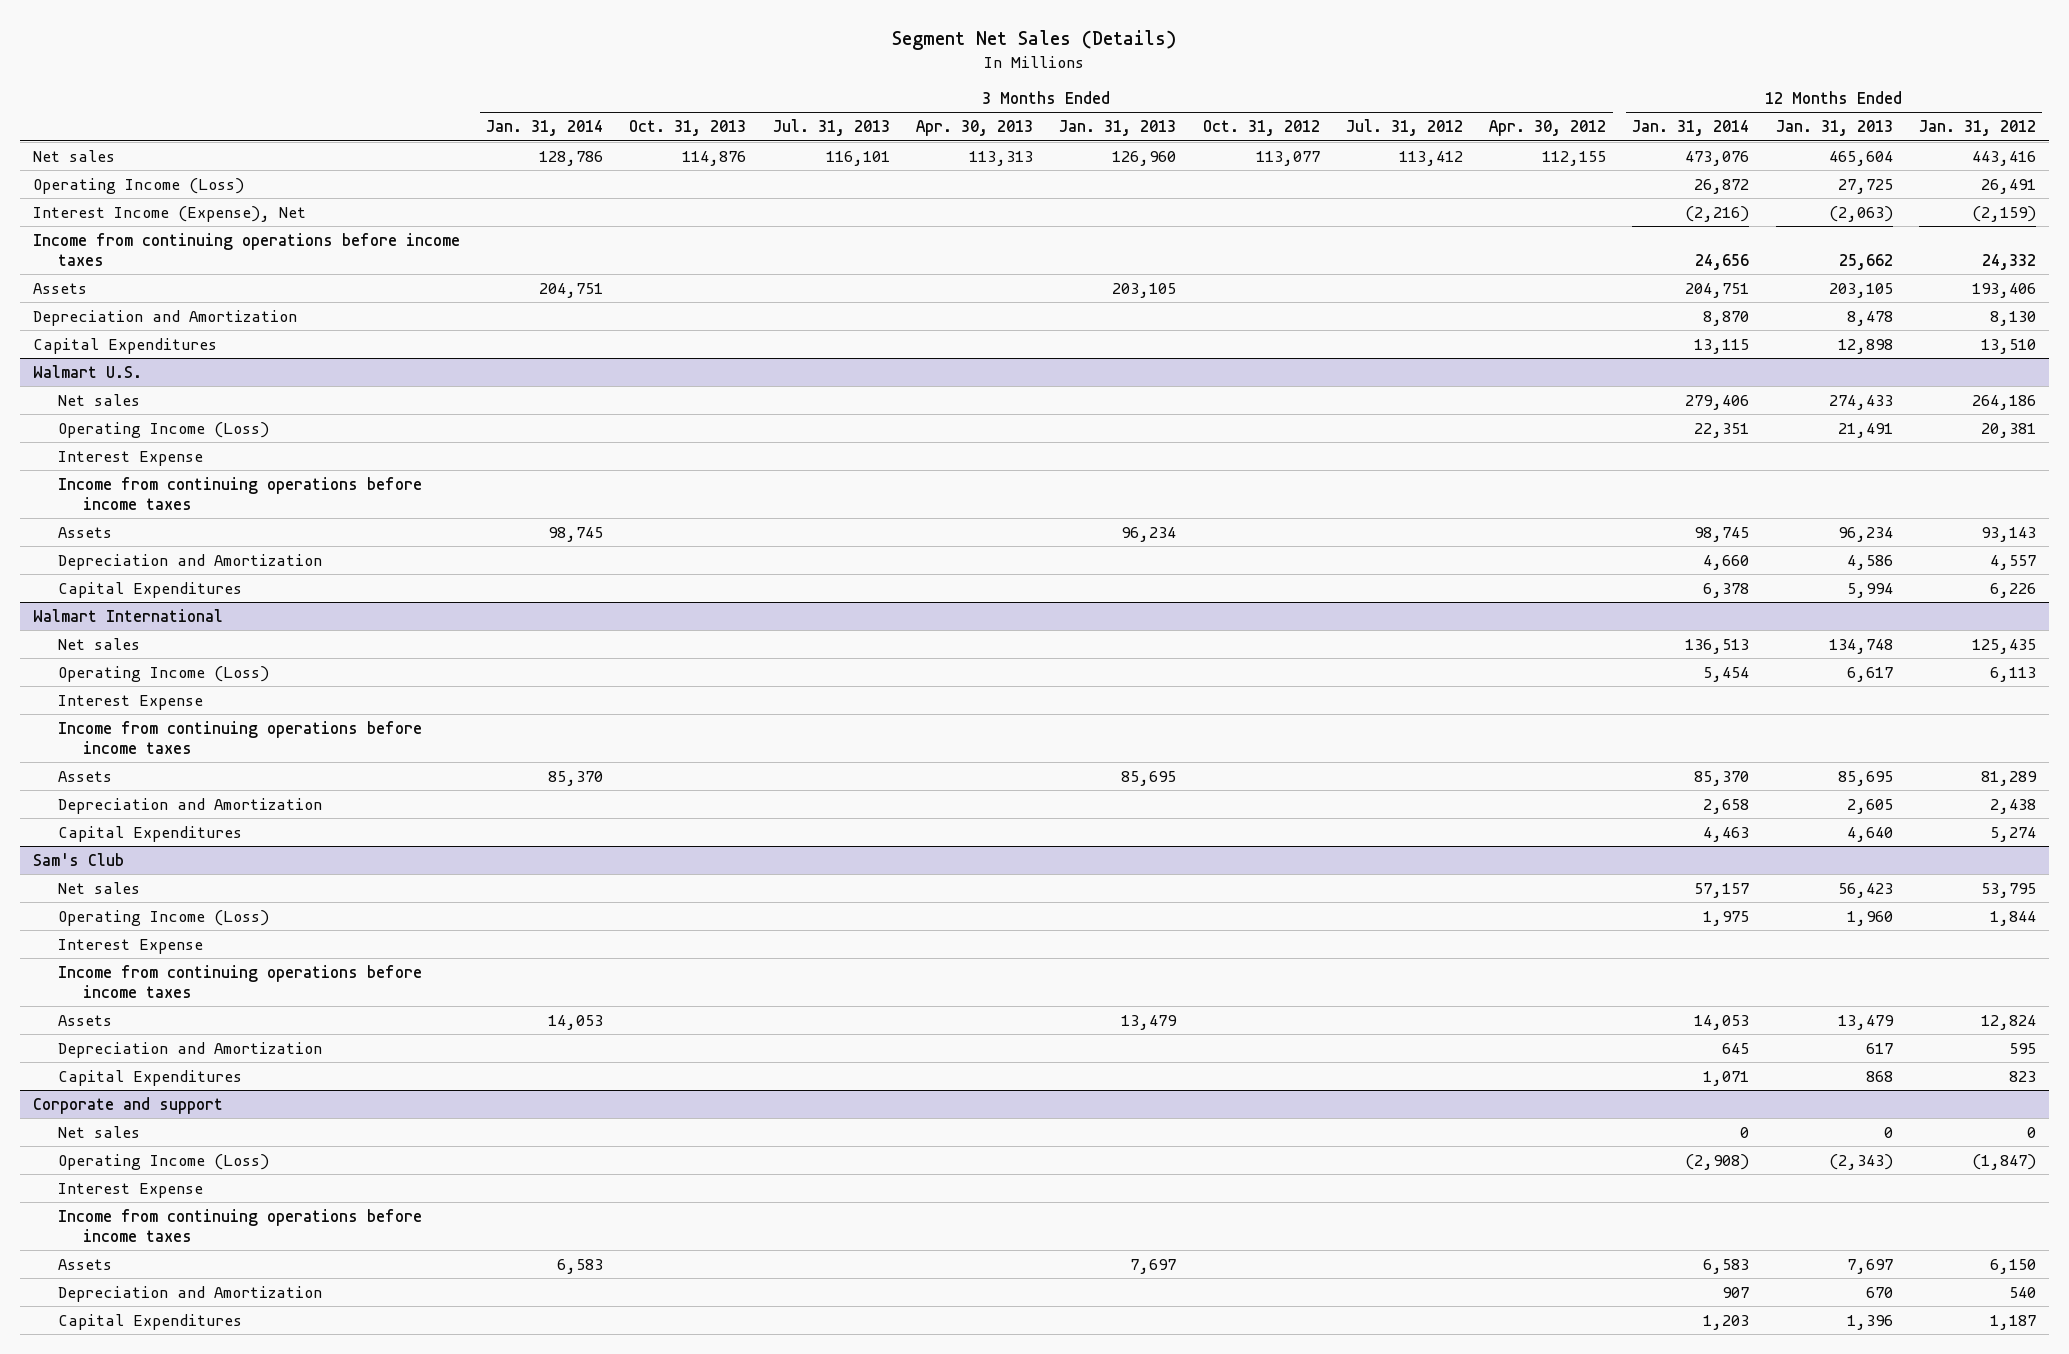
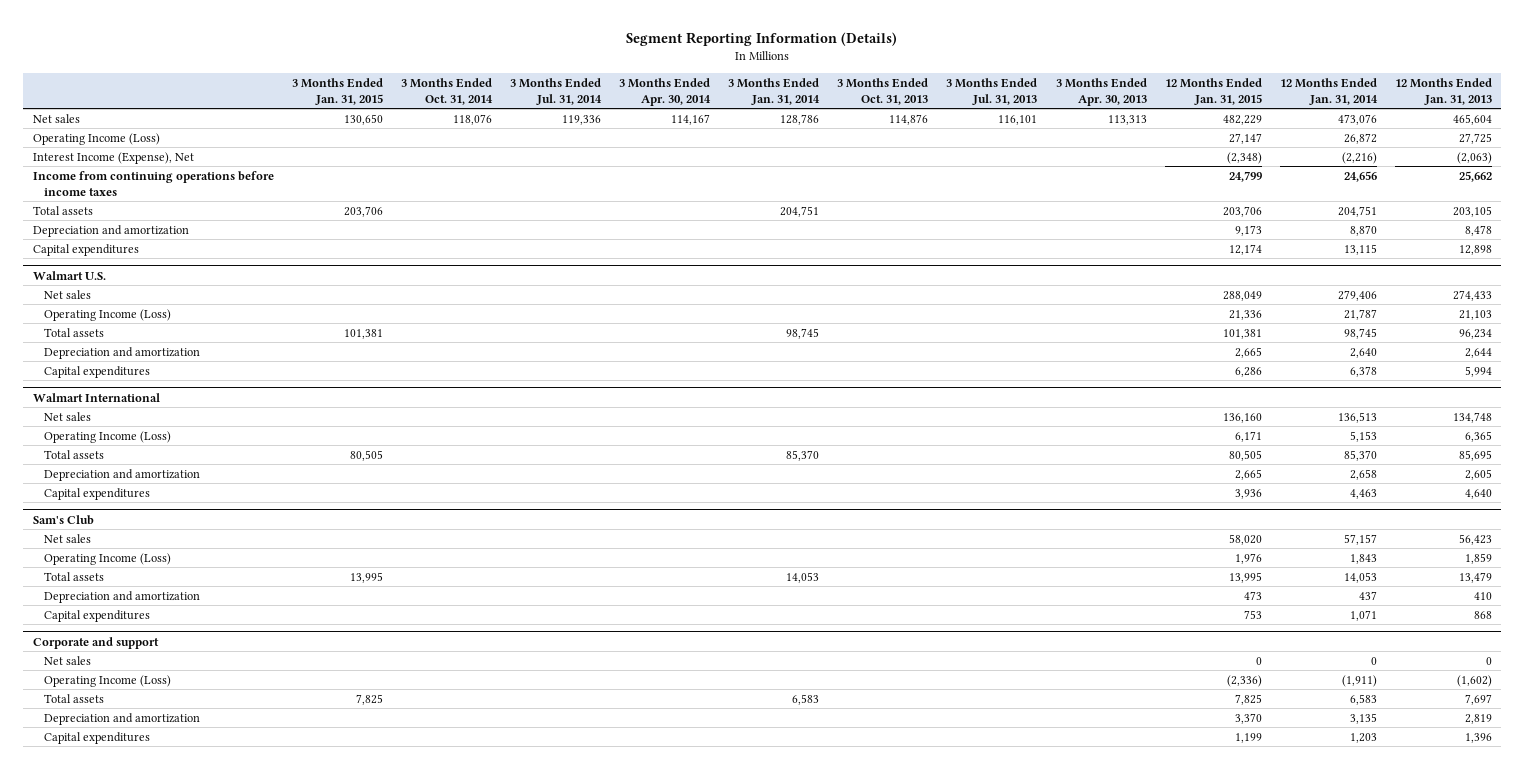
[892,30,1177,51] Segment Net Sales (Details) -> [626,32,898,47] Segment Reporting Information (Details)
[1059,120,1177,137] Jan. 31, 2013 -> none
[1202,120,1320,137] Oct. 31, 2012 -> none
[1345,119,1463,137] Jul. 31, 2012 -> none
[1489,120,1607,137] Apr. 30, 2012 -> none
[1918,120,2036,137] Jan. 31, 2012 -> none
none -> [291,77,383,105] 3 Months Ended Jan. 31, 2015
none -> [400,77,493,105] 3 Months Ended Oct. 31, 2014
none -> [509,77,602,105] 3 Months Ended Jul. 31, 2014
none -> [619,77,712,106] 3 Months Ended Apr. 30, 2014
none -> [1164,77,1262,105] 12 Months Ended Jan. 31, 2015
[32,282,87,294] Assets -> [32,205,93,215] Total assets
[32,309,297,326] Depreciation and Amortization -> [32,224,189,237] Depreciation and amortization
[32,337,217,354] Capital Expenditures -> [32,243,139,256] Capital expenditures
[57,450,203,466] Interest Expense -> none
[57,476,422,510] Income from continuing operations before income taxes -> none
[1694,422,1750,438] 22,351 -> [1343,308,1377,320] 21,787
[1837,422,1893,438] 21,491 -> [1459,309,1493,320] 21,103
[57,526,112,538] Assets -> [43,327,104,337] Total assets
[57,553,322,570] Depreciation and Amortization -> [43,346,200,359] Depreciation and amortization
[1703,554,1750,570] 4,660 -> [1349,347,1377,358] 2,640
[1846,554,1893,570] 4,586 -> [1465,347,1493,358] 2,644
[57,581,242,598] Capital Expenditures -> [43,365,150,378] Capital expenditures
[57,694,203,710] Interest Expense -> none
[57,720,422,754] Income from continuing operations before income taxes -> none
[1703,666,1750,682] 5,454 -> [1349,430,1377,442] 5,153
[1846,666,1893,682] 6,617 -> [1465,430,1493,442] 6,365
[57,770,112,782] Assets -> [43,449,104,459] Total assets
[57,797,322,814] Depreciation and Amortization -> [43,468,200,481] Depreciation and amortization
[57,825,242,842] Capital Expenditures -> [43,487,150,500] Capital expenditures
[57,938,203,954] Interest Expense -> none
[57,964,422,998] Income from continuing operations before income taxes -> none
[1703,910,1750,926] 1,975 -> [1349,553,1377,564] 1,843
[1846,910,1893,926] 1,960 -> [1465,552,1493,564] 1,859
[57,1014,112,1026] Assets -> [43,571,104,581] Total assets
[57,1041,322,1058] Depreciation and Amortization -> [43,590,200,603] Depreciation and amortization
[1722,1042,1750,1054] 645 -> [1358,590,1377,600] 437
[1865,1042,1893,1054] 617 -> [1474,591,1493,600] 410
[57,1069,242,1086] Capital Expenditures -> [43,609,150,622] Capital expenditures
[57,1182,203,1198] Interest Expense -> none
[57,1208,422,1242] Income from continuing operations before income taxes -> none
[1685,1153,1750,1170] (2,908) -> [1341,674,1377,687] (1,911)
[1828,1153,1893,1170] (2,343) -> [1457,674,1493,687] (1,602)
[57,1258,112,1270] Assets -> [43,693,104,703] Total assets
[57,1285,322,1302] Depreciation and Amortization -> [43,712,200,725] Depreciation and amortization
[1722,1286,1750,1298] 907 -> [1349,712,1377,724] 3,135
[1865,1286,1893,1298] 670 -> [1465,713,1493,724] 2,819
[57,1313,242,1330] Capital Expenditures -> [43,731,150,744] Capital expenditures

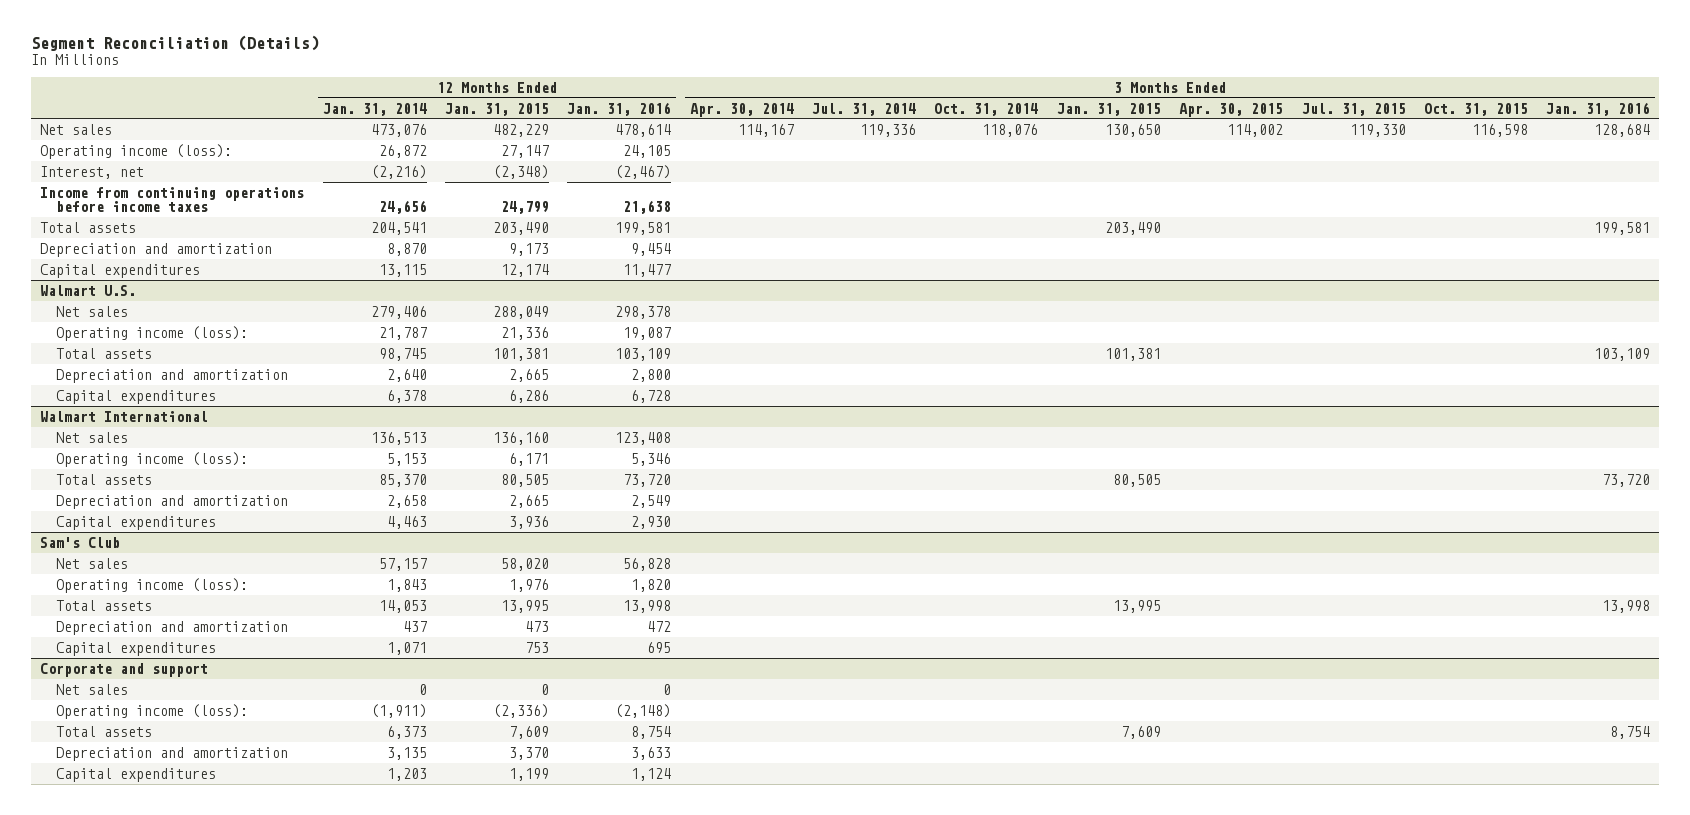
[626,32,898,47] Segment Reporting Information (Details) -> [30,35,319,52] Segment Reconciliation (Details)
[728,77,821,105] 3 Months Ended Jan. 31, 2014 -> none
[837,77,929,105] 3 Months Ended Oct. 31, 2013 -> none
[946,77,1038,105] 3 Months Ended Jul. 31, 2013 -> none
[1055,77,1147,106] 3 Months Ended Apr. 30, 2013 -> none
[1395,77,1493,105] 12 Months Ended Jan. 31, 2013 -> none
none -> [567,101,672,116] Jan. 31, 2016
none -> [1179,102,1284,117] Apr. 30, 2015
none -> [1301,102,1406,116] Jul. 31, 2015
none -> [1423,102,1528,116] Oct. 31, 2015
none -> [1546,101,1651,116] Jan. 31, 2016
[32,132,160,145] Operating Income (Loss) -> [40,143,233,159] Operating income (loss):
[32,151,194,164] Interest Income (Expense), Net -> [40,165,145,179] Interest, net
[343,205,383,217] 203,706 -> [1104,221,1161,235] 203,490
[1222,205,1262,217] 203,706 -> [492,221,549,235] 203,490
[1337,205,1377,217] 204,751 -> [370,221,427,235] 204,541
[43,308,171,321] Operating Income (Loss) -> [56,325,249,341] Operating income (loss):
[43,430,171,443] Operating Income (Loss) -> [56,451,249,467] Operating income (loss):
[43,552,171,565] Operating Income (Loss) -> [56,577,249,593] Operating income (loss):
[43,674,171,687] Operating Income (Loss) -> [56,703,249,719] Operating income (loss):
[355,693,383,705] 7,825 -> [1120,725,1161,739] 7,609
[1234,693,1262,705] 7,825 -> [508,725,549,739] 7,609
[1349,693,1377,705] 6,583 -> [386,725,427,739] 6,373

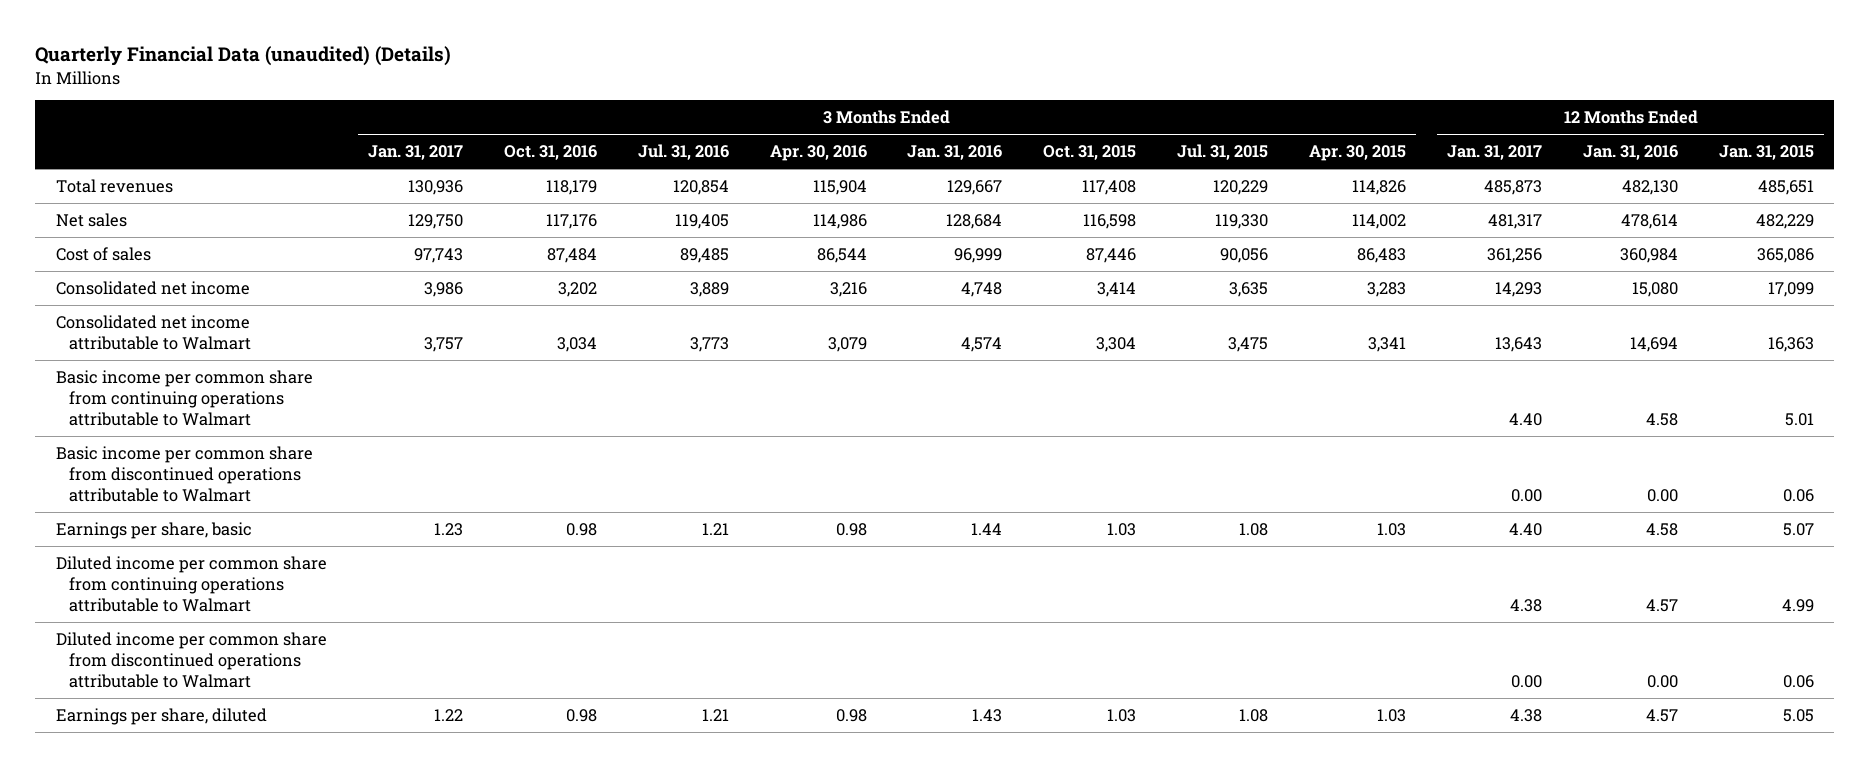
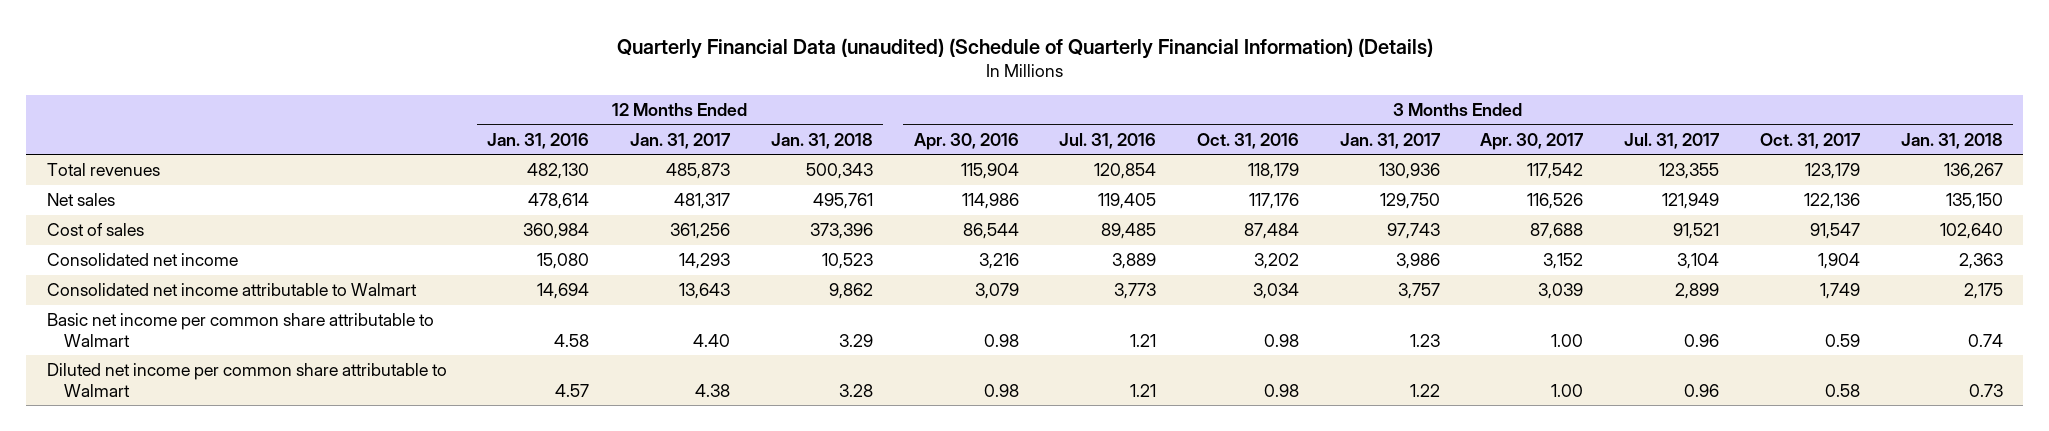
[35,46,452,67] Quarterly Financial Data (unaudited) (Details) -> [616,37,1433,59] Quarterly Financial Data (unaudited) (Schedule of Quarterly Financial Information) (Details)
[907,145,1003,161] Jan. 31, 2016 -> none
[1043,145,1137,161] Oct. 31, 2015 -> none
[1177,144,1269,161] Jul. 31, 2015 -> none
[1309,145,1407,162] Apr. 30, 2015 -> none
[1718,145,1814,161] Jan. 31, 2015 -> none
none -> [770,132,873,149] Jan. 31, 2018
none -> [1480,132,1585,150] Apr. 30, 2017
none -> [1624,132,1721,149] Jul. 31, 2017
none -> [1759,132,1861,149] Oct. 31, 2017
none -> [1900,132,2003,149] Jan. 31, 2018
[55,369,313,426] Basic income per common share from continuing operations attributable to Walmart -> none
[55,445,313,502] Basic income per common share from discontinued operations attributable to Walmart -> none
[55,555,327,612] Diluted income per common share from continuing operations attributable to Walmart -> none
[55,631,327,688] Diluted income per common share from discontinued operations attributable to Walmart -> none
[55,521,252,539] Earnings per share, basic -> [46,313,434,348] Basic net income per common share attributable to Walmart
[55,707,267,725] Earnings per share, diluted -> [46,363,447,398] Diluted net income per common share attributable to Walmart

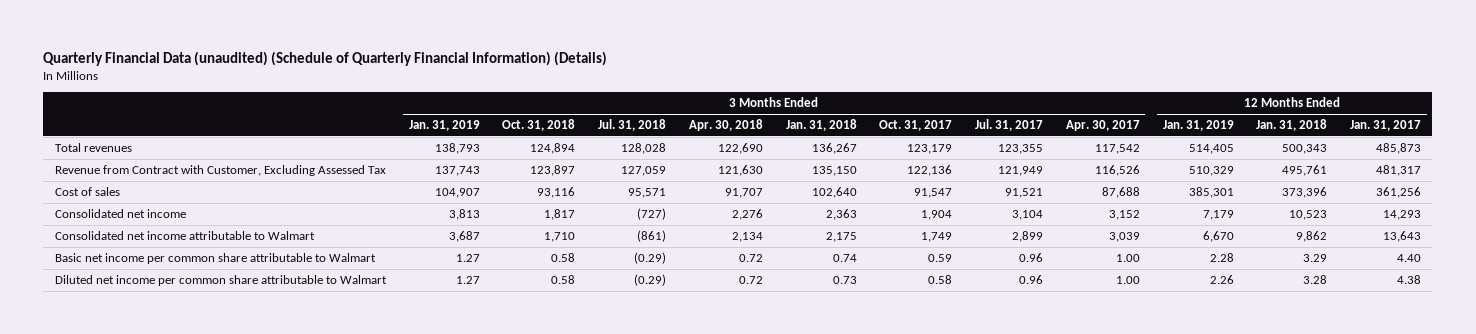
[487,132,590,149] Jan. 31, 2016 -> none
[913,132,1019,150] Apr. 30, 2016 -> none
[1059,132,1157,149] Jul. 31, 2016 -> none
[1197,132,1300,149] Oct. 31, 2016 -> none
[1339,132,1441,149] Jan. 31, 2017 -> none
none -> [408,119,480,131] Jan. 31, 2019
none -> [502,118,576,131] Oct. 31, 2018
none -> [598,118,667,131] Jul. 31, 2018
none -> [688,118,763,131] Apr. 30, 2018
none -> [1162,119,1234,131] Jan. 31, 2019
[46,193,115,207] Net sales -> [54,164,386,176] Revenue from Contract with Customer, Excluding Assessed Tax

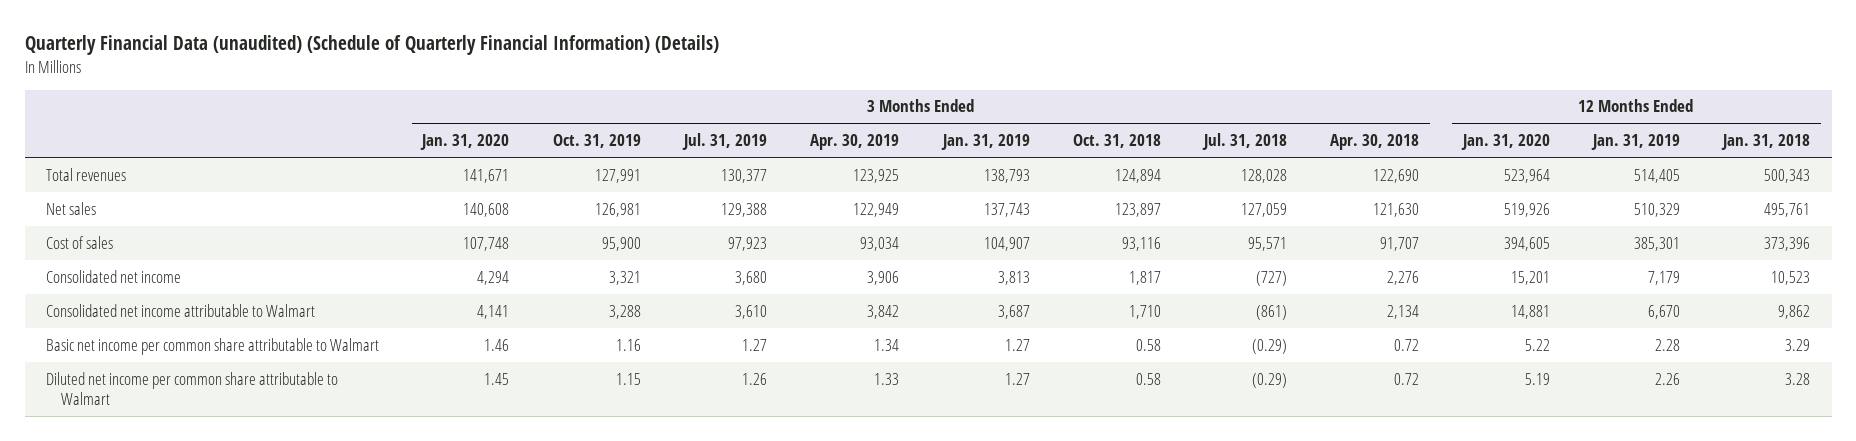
[785,118,857,131] Jan. 31, 2018 -> none
[879,119,953,131] Oct. 31, 2017 -> none
[975,118,1044,131] Jul. 31, 2017 -> none
[1065,119,1140,131] Apr. 30, 2017 -> none
[1350,119,1422,131] Jan. 31, 2017 -> none
none -> [420,134,510,151] Jan. 31, 2020
none -> [552,134,641,149] Oct. 31, 2019
none -> [682,133,768,151] Jul. 31, 2019
none -> [810,134,900,151] Apr. 30, 2019
none -> [1460,134,1550,151] Jan. 31, 2020
[54,164,386,176] Revenue from Contract with Customer, Excluding Assessed Tax -> [46,201,97,215] Net sales

